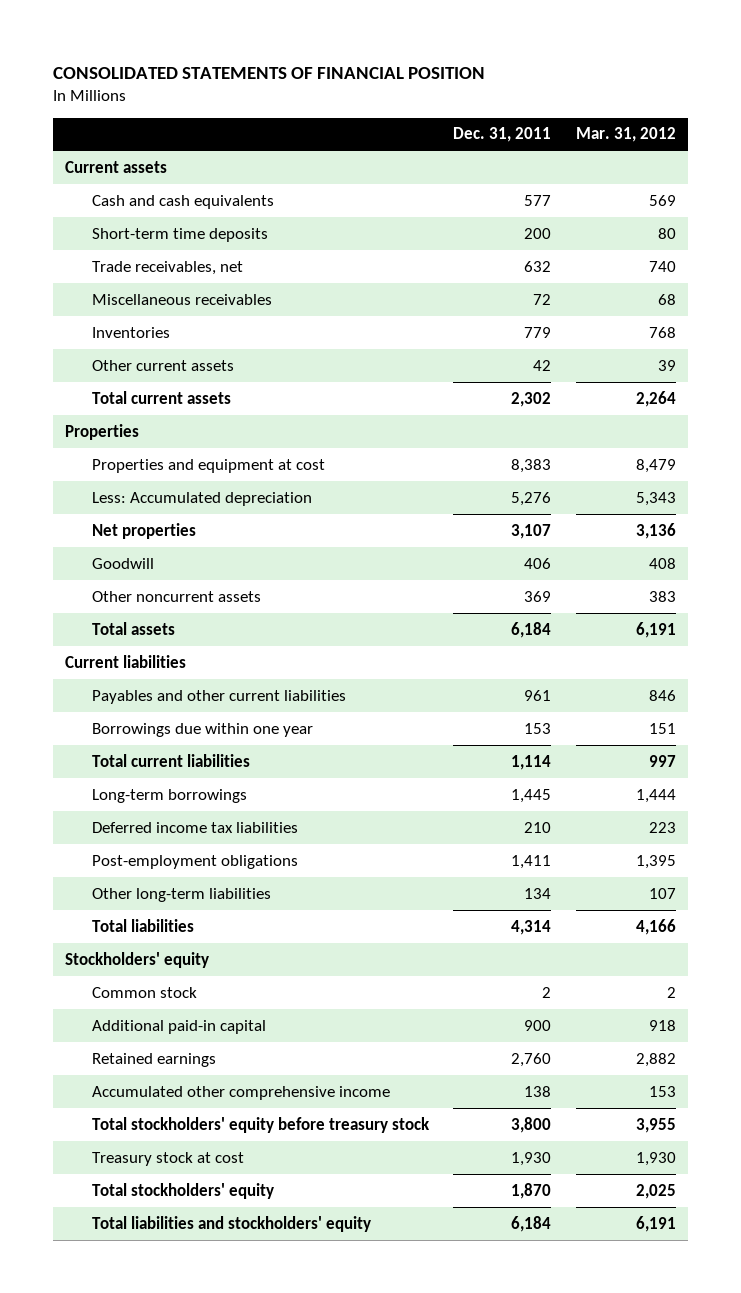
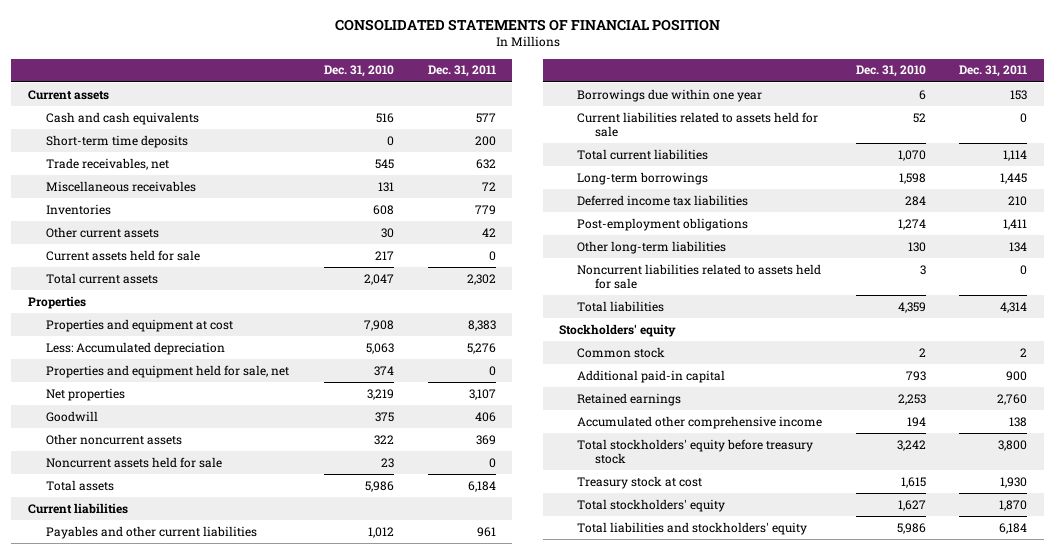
[575,127,676,143] Mar. 31, 2012 -> none
none -> [324,65,395,78] Dec. 31, 2010
none -> [45,249,200,261] Current assets held for sale
none -> [45,364,289,378] Properties and equipment held for sale, net
none -> [45,456,222,468] Noncurrent assets held for sale
none -> [576,111,818,138] Current liabilities related to assets held for sale
none -> [576,263,821,290] Noncurrent liabilities related to assets held for sale

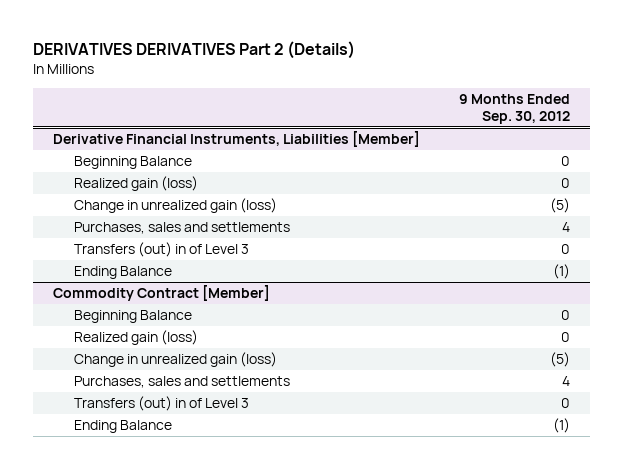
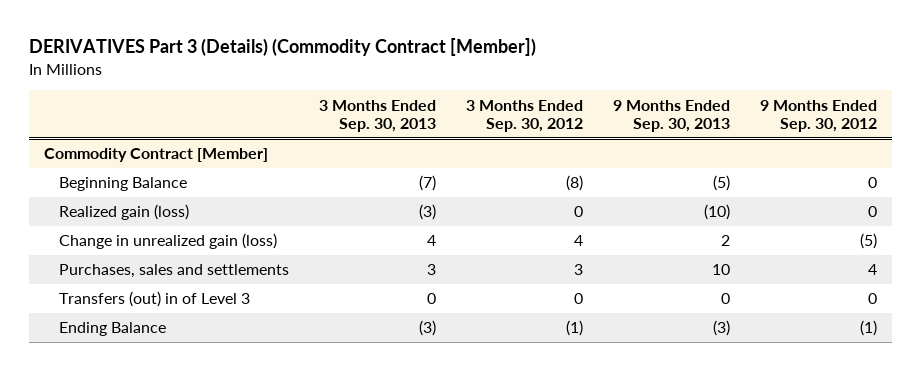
[32,40,355,59] DERIVATIVES DERIVATIVES Part 2 (Details) -> [28,38,536,57] DERIVATIVES Part 3 (Details) (Commodity Contract [Member])
none -> [319,99,437,132] 3 Months Ended Sep. 30, 2013
none -> [466,99,584,132] 3 Months Ended Sep. 30, 2012
none -> [613,99,731,132] 9 Months Ended Sep. 30, 2013
[52,131,420,148] Derivative Financial Instruments, Liabilities [Member] -> none
[73,156,192,170] Beginning Balance -> none
[73,176,198,192] Realized gain (loss) -> none
[73,198,277,214] Change in unrealized gain (loss) -> none
[73,222,290,235] Purchases, sales and settlements -> none
[73,242,249,258] Transfers (out) in of Level 3 -> none
[73,266,172,280] Ending Balance -> none

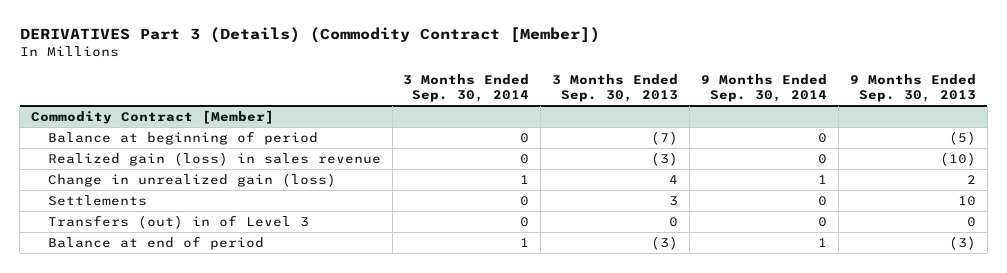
[466,99,584,132] 3 Months Ended Sep. 30, 2012 -> none
[760,99,878,132] 9 Months Ended Sep. 30, 2012 -> none
none -> [403,73,530,103] 3 Months Ended Sep. 30, 2014
none -> [701,73,828,103] 9 Months Ended Sep. 30, 2014
[59,177,188,192] Beginning Balance -> [47,130,318,145] Balance at beginning of period
[59,204,190,221] Realized gain (loss) -> [47,151,381,166] Realized gain (loss) in sales revenue
[59,264,290,279] Purchases, sales and settlements -> [47,194,147,206] Settlements
[59,322,167,337] Ending Balance -> [47,235,264,250] Balance at end of period

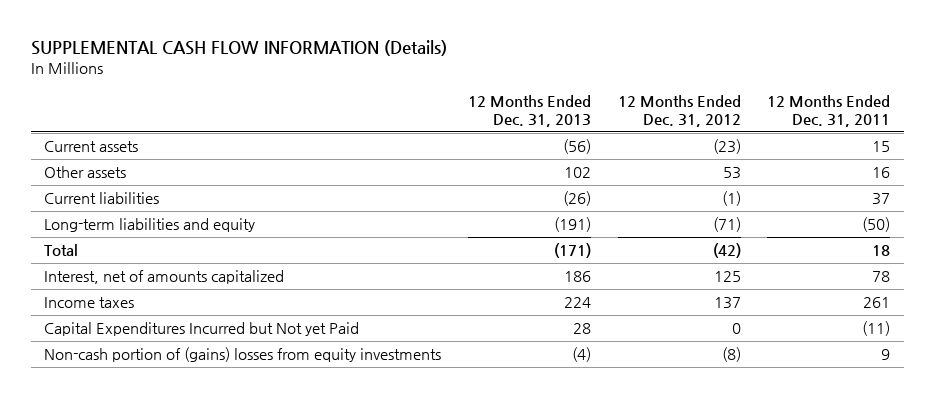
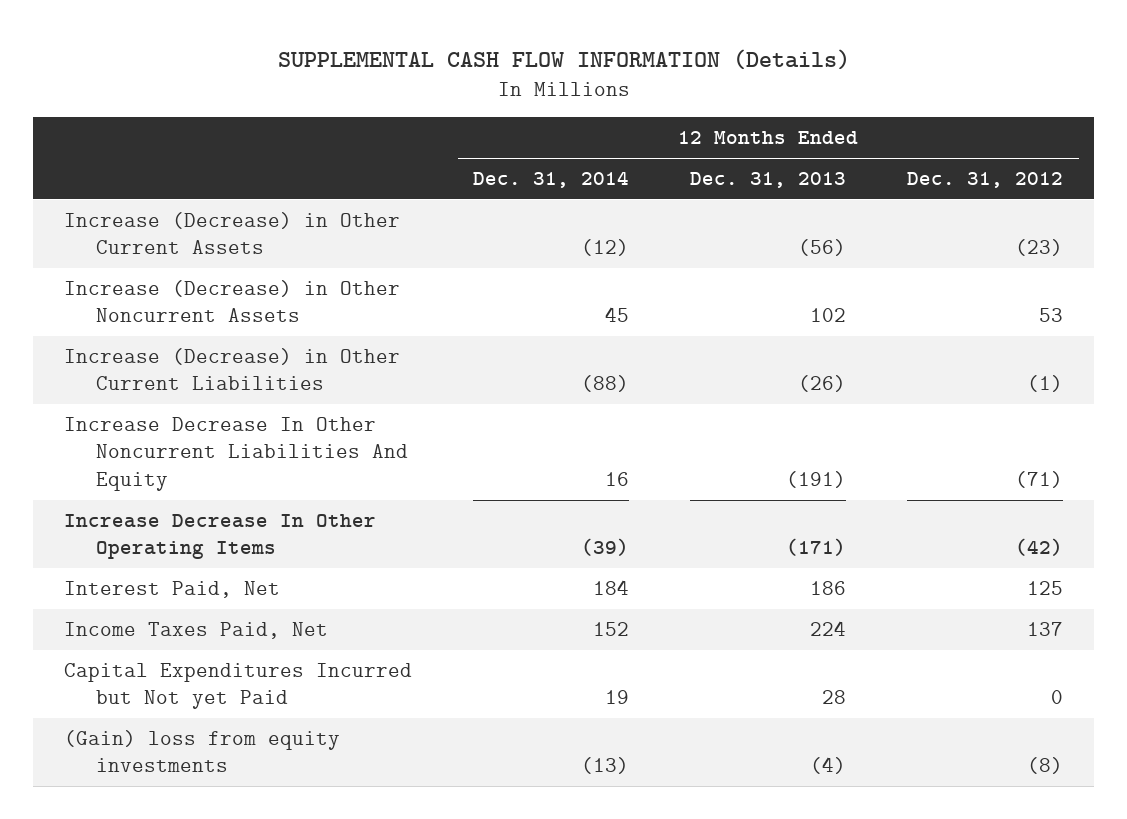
[767,94,891,128] 12 Months Ended Dec. 31, 2011 -> none
none -> [473,170,630,188] Dec. 31, 2014
[44,140,139,152] Current assets -> [64,211,401,255] Increase (Decrease) in Other Current Assets
[44,165,127,178] Other assets -> [64,279,401,323] Increase (Decrease) in Other Noncurrent Assets
[44,191,160,204] Current liabilities -> [64,347,401,391] Increase (Decrease) in Other Current Liabilities
[44,217,256,232] Long-term liabilities and equity -> [64,416,408,491] Increase Decrease In Other Noncurrent Liabilities And Equity
[44,243,79,256] Total -> [64,513,377,560] Increase Decrease In Other Operating Items
[44,269,285,284] Interest, net of amounts capitalized -> [64,580,281,598] Interest Paid, Net
[44,296,135,308] Income taxes -> [64,621,329,639] Income Taxes Paid, Net
[44,346,442,362] Non-cash portion of (gains) losses from equity investments -> [64,729,341,773] (Gain) loss from equity investments

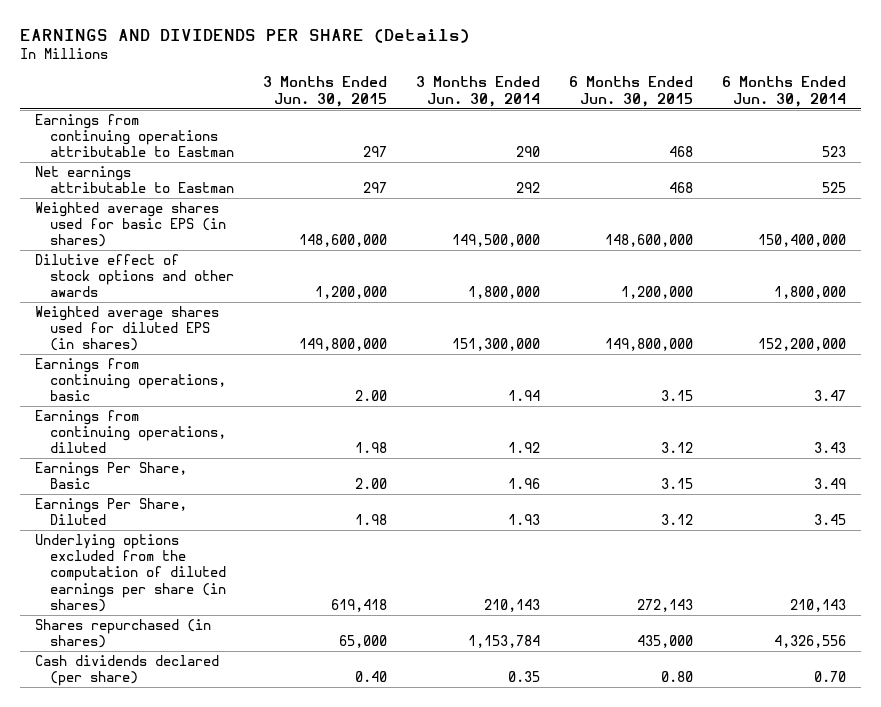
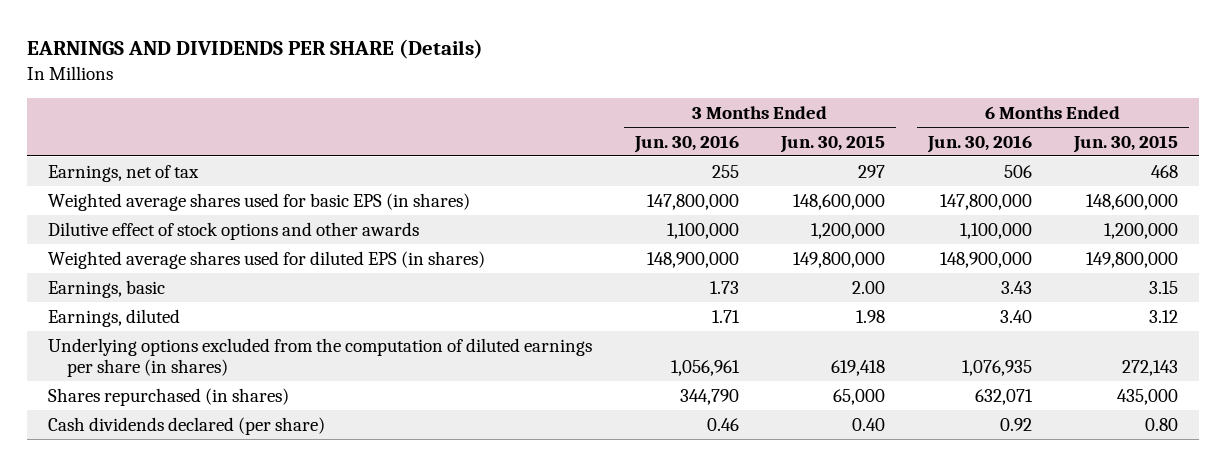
[416,76,541,107] 3 Months Ended Jun. 30, 2014 -> none
[722,76,847,107] 6 Months Ended Jun. 30, 2014 -> none
none -> [633,134,739,153] Jun. 30, 2016
none -> [926,134,1032,153] Jun. 30, 2016
[34,165,235,194] Net earnings attributable to Eastman -> none
[34,113,235,158] Earnings from continuing operations attributable to Eastman -> [48,164,200,182] Earnings, net of tax
[34,461,187,490] Earnings Per Share, Basic -> none
[34,497,187,526] Earnings Per Share, Diluted -> none
[34,357,227,402] Earnings from continuing operations, basic -> [48,279,166,298] Earnings, basic
[34,409,227,454] Earnings from continuing operations, diluted -> [48,308,181,327] Earnings, diluted

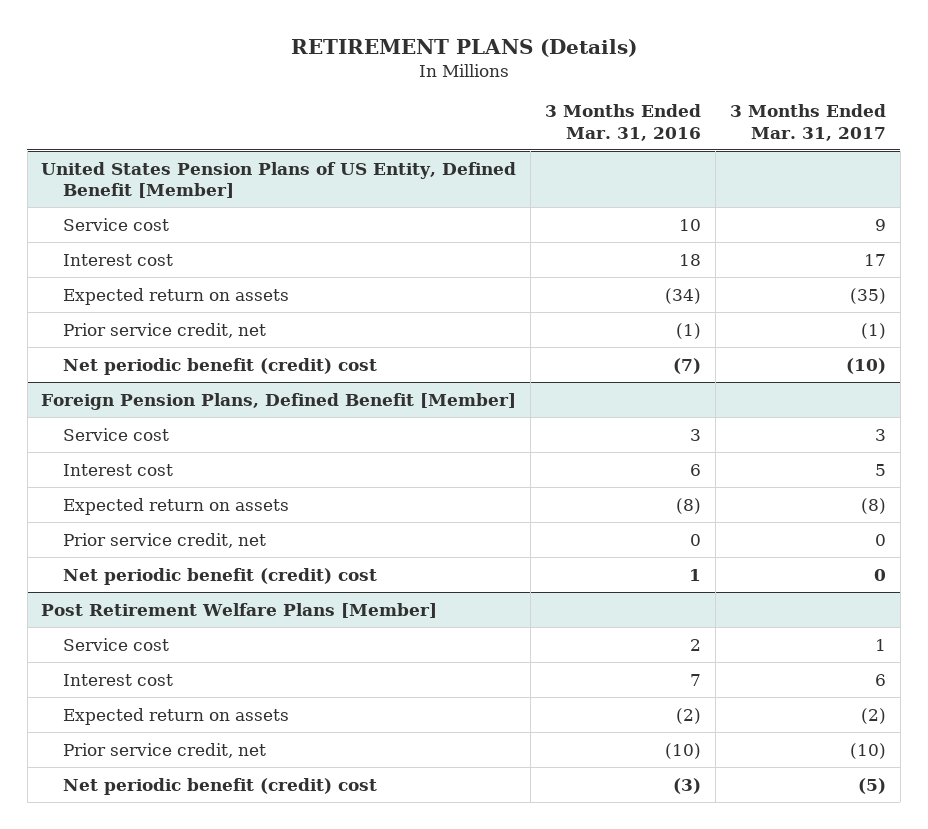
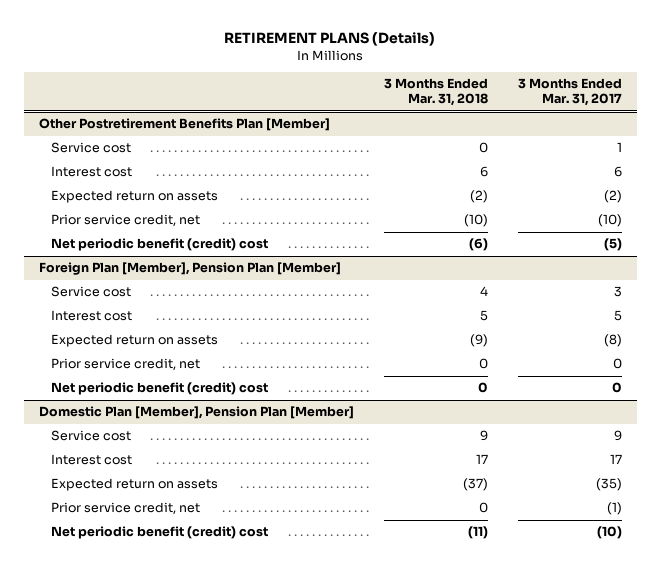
[545,104,702,141] 3 Months Ended Mar. 31, 2016 -> none
none -> [383,78,488,107] 3 Months Ended Mar. 31, 2018
[41,161,517,199] United States Pension Plans of US Entity, Defined Benefit [Member] -> none
[62,217,169,231] Service cost -> none
[62,253,173,266] Interest cost -> none
[62,287,289,305] Expected return on assets -> none
[62,322,266,338] Prior service credit, net -> none
[62,357,377,375] Net periodic benefit (credit) cost -> none
[41,392,517,410] Foreign Pension Plans, Defined Benefit [Member] -> none
[62,427,169,441] Service cost -> none
[62,463,173,476] Interest cost -> none
[62,497,289,515] Expected return on assets -> none
[62,532,266,548] Prior service credit, net -> none
[62,567,377,585] Net periodic benefit (credit) cost -> none
[41,602,438,618] Post Retirement Welfare Plans [Member] -> none
none -> [39,118,331,132] Other Postretirement Benefits Plan [Member]
none -> [39,262,342,276] Foreign Plan [Member], Pension Plan [Member]
none -> [51,286,132,298] Service cost
none -> [51,310,133,322] Interest cost
none -> [51,334,219,348] Expected return on assets
none -> [51,358,201,371] Prior service credit, net
none -> [51,382,269,396] Net periodic benefit (credit) cost
none -> [39,406,355,420] Domestic Plan [Member], Pension Plan [Member]
none -> [51,430,132,442] Service cost
none -> [51,454,133,466] Interest cost
none -> [51,478,219,492] Expected return on assets
none -> [51,502,201,515] Prior service credit, net
none -> [51,526,269,540] Net periodic benefit (credit) cost

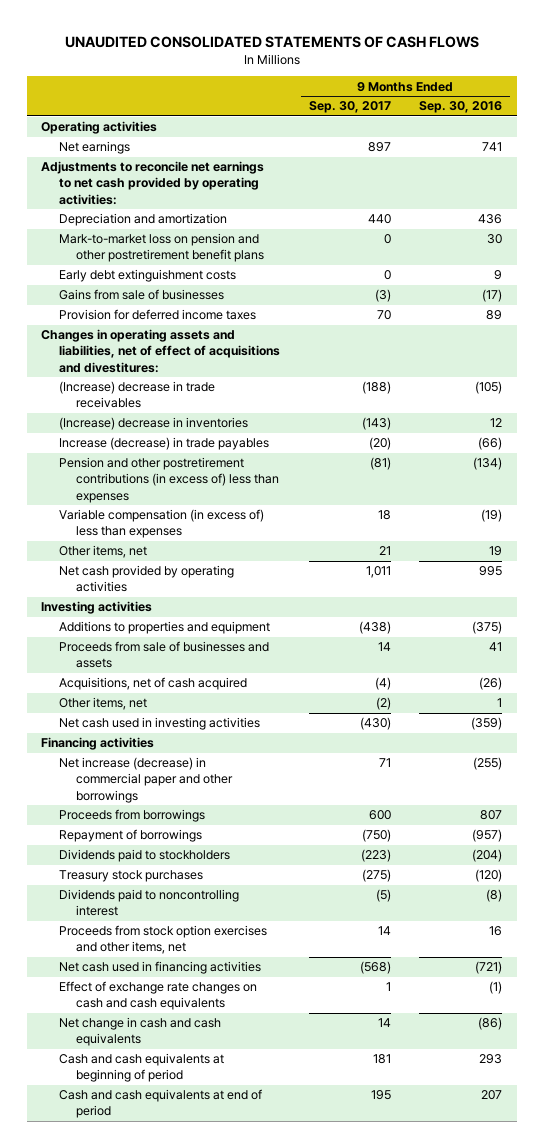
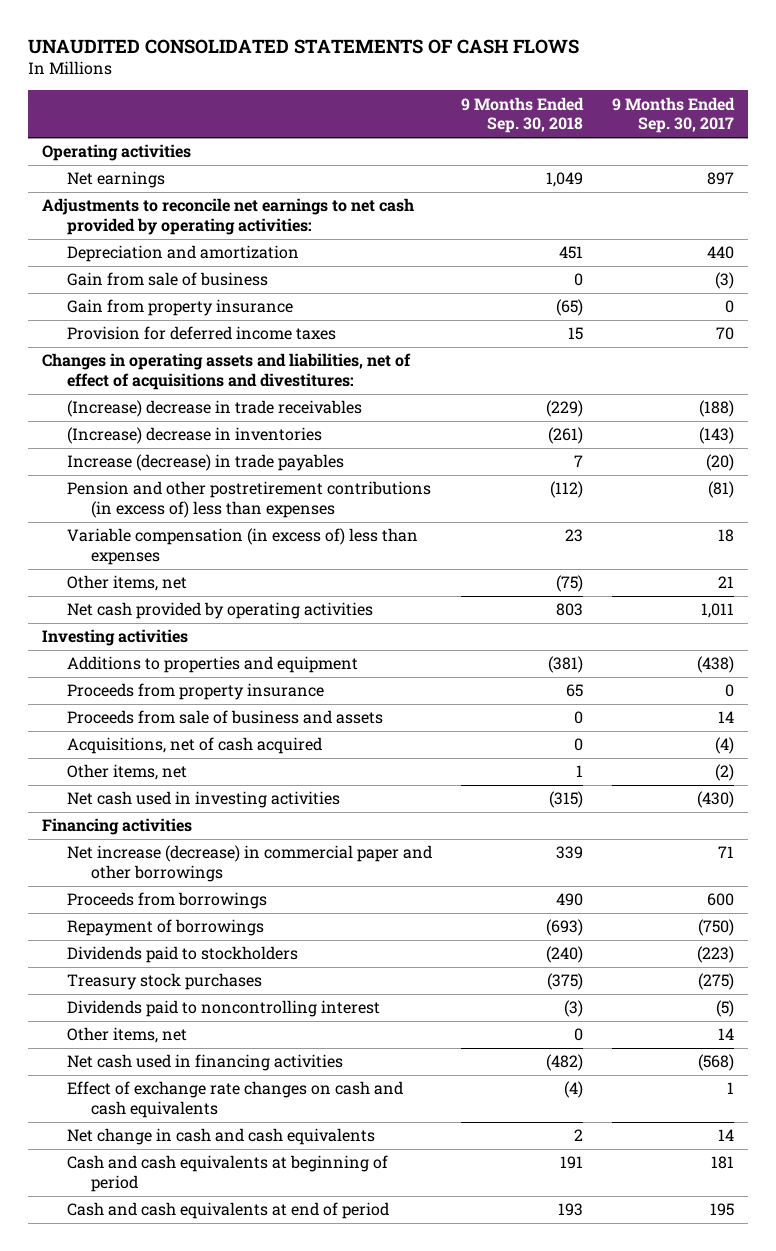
[419,101,503,114] Sep. 30, 2016 -> none
none -> [460,96,584,134] 9 Months Ended Sep. 30, 2018
[58,233,265,263] Mark-to-market loss on pension and other postretirement benefit plans -> none
[58,269,236,283] Early debt extinguishment costs -> none
[58,289,224,301] Gains from sale of businesses -> [66,272,268,287] Gain from sale of business
none -> [66,299,293,317] Gain from property insurance
none -> [66,683,324,701] Proceeds from property insurance
[58,641,269,669] Proceeds from sale of businesses and assets -> [66,710,383,725] Proceeds from sale of business and assets
[58,925,267,955] Proceeds from stock option exercises and other items, net -> none
none -> [66,1027,187,1044] Other items, net

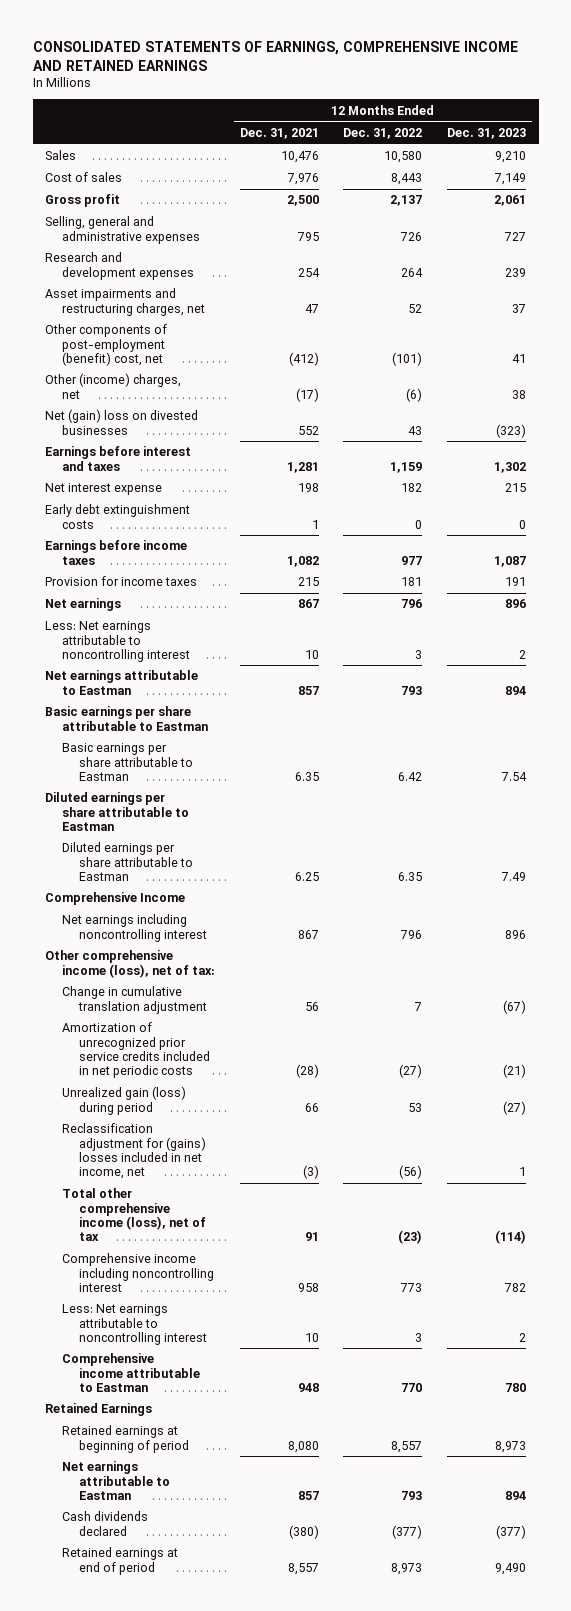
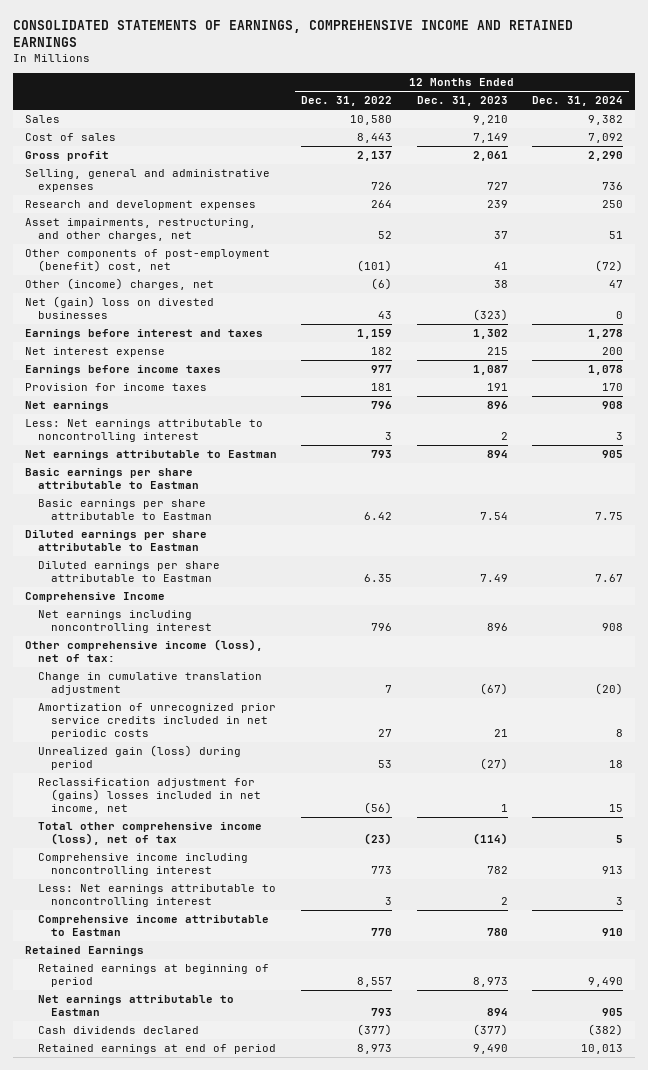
[239,128,319,140] Dec. 31, 2021 -> none
none -> [531,96,623,107] Dec. 31, 2024
[44,288,205,316] Asset impairments and restructuring charges, net -> [25,217,257,242] Asset impairments, restructuring, and other charges, net
[44,504,190,529] Early debt extinguishment costs -> none
[399,1063,423,1078] (27) -> [378,729,393,738] 27
[503,1063,527,1078] (21) -> [493,729,508,738] 21

